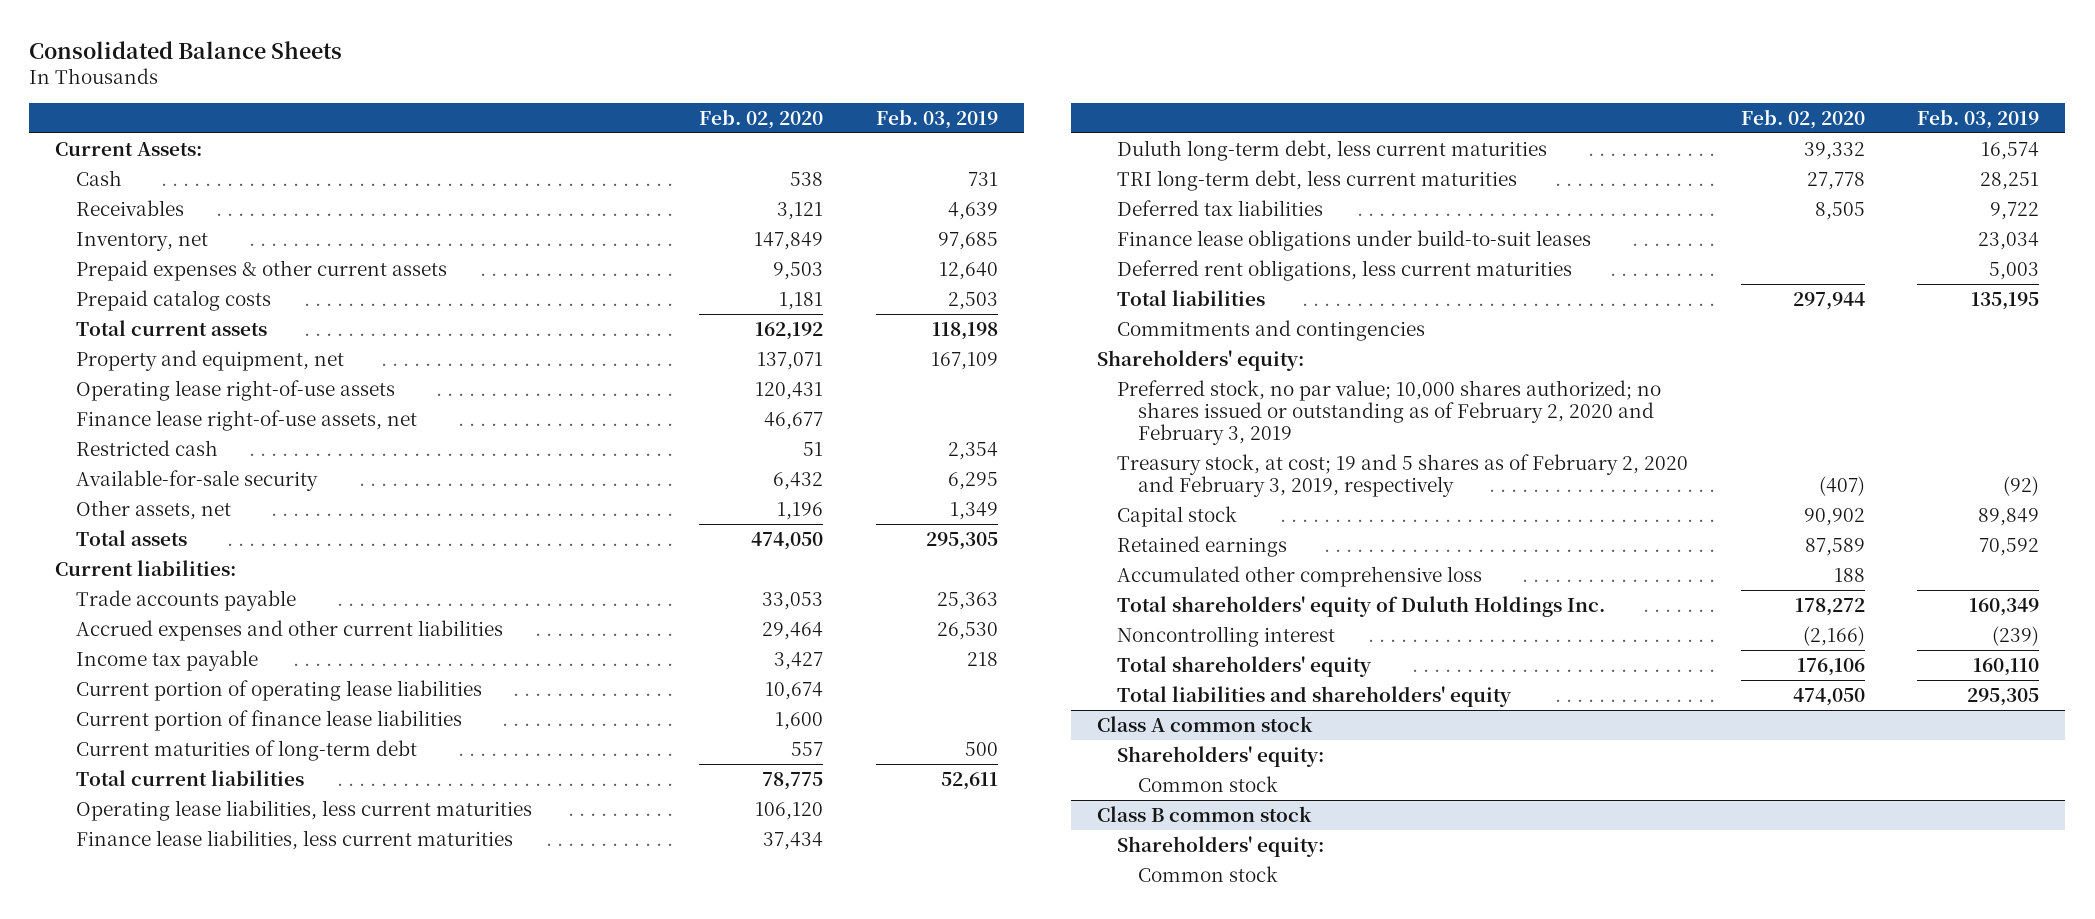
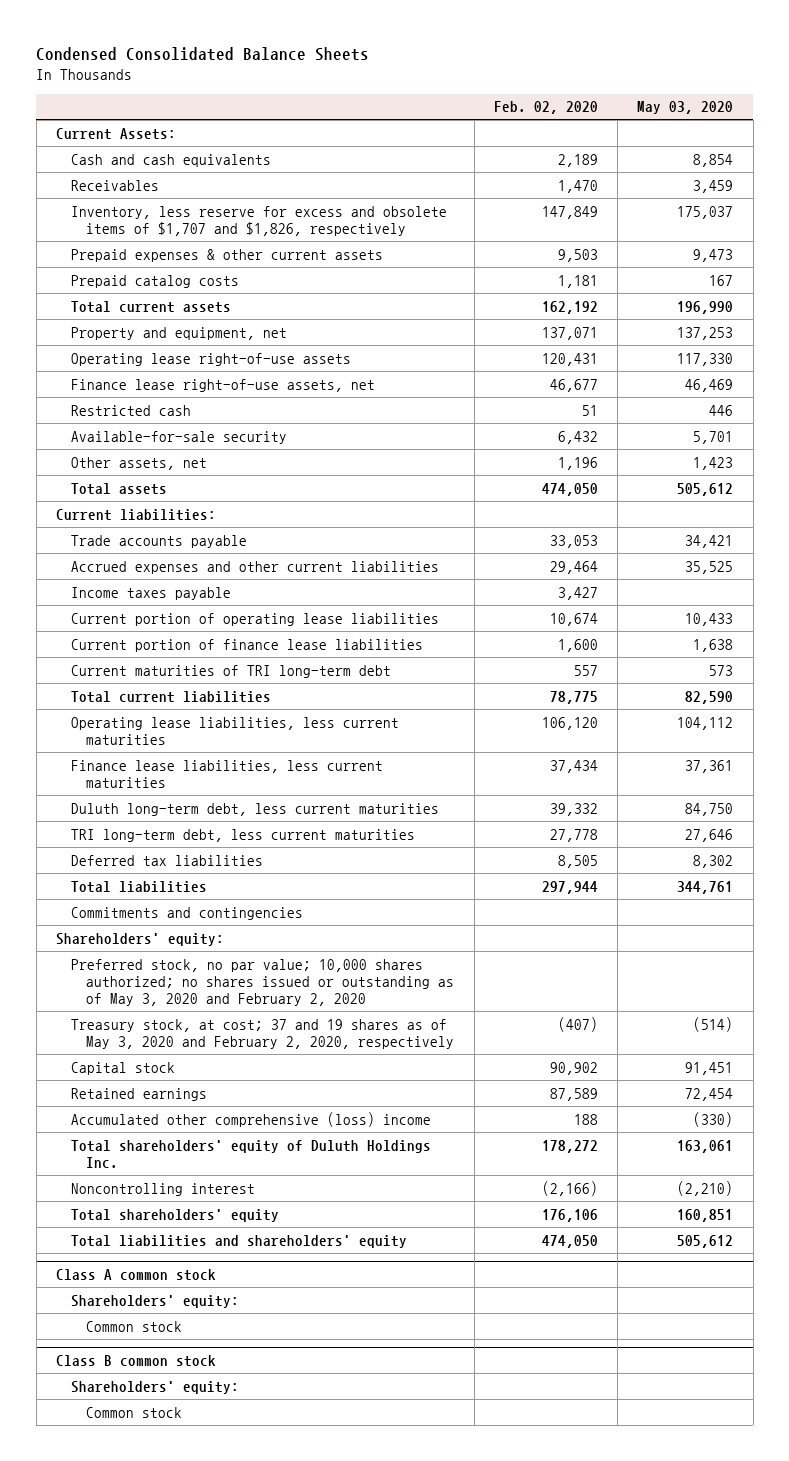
[29,40,343,59] Consolidated Balance Sheets -> [36,47,370,62] Condensed Consolidated Balance Sheets
[875,108,998,129] Feb. 03, 2019 -> none
none -> [637,101,734,115] May 03, 2020
[75,169,122,186] Cash -> [71,153,272,167] Cash and cash equivalents
[790,171,824,186] 538 -> [557,153,598,167] 2,189
[777,201,824,220] 3,121 -> [557,179,598,193] 1,470
[75,231,208,251] Inventory, net -> [71,205,448,236] Inventory, less reserve for excess and obsolete items of $1,707 and $1,826, respectively
[75,649,258,671] Income tax payable -> [71,586,232,600] Income taxes payable
[75,739,417,761] Current maturities of long-term debt -> [71,664,392,678] Current maturities of TRI long-term debt
[1117,229,1592,251] Finance lease obligations under build-to-suit leases -> none
[1117,259,1573,281] Deferred rent obligations, less current maturities -> none
[1117,379,1662,446] Preferred stock, no par value; 10,000 shares authorized; no shares issued or outstanding as of February 2, 2020 and February 3, 2019 -> [71,958,455,1007] Preferred stock, no par value; 10,000 shares authorized; no shares issued or outstanding as of May 3, 2020 and February 2, 2020
[1117,453,1689,498] Treasury stock, at cost; 19 and 5 shares as of February 2, 2020 and February 3, 2019, respectively -> [71,1018,455,1049] Treasury stock, at cost; 37 and 19 shares as of May 3, 2020 and February 2, 2020, respectively
[1117,565,1483,587] Accumulated other comprehensive loss -> [71,1111,432,1127] Accumulated other comprehensive (loss) income

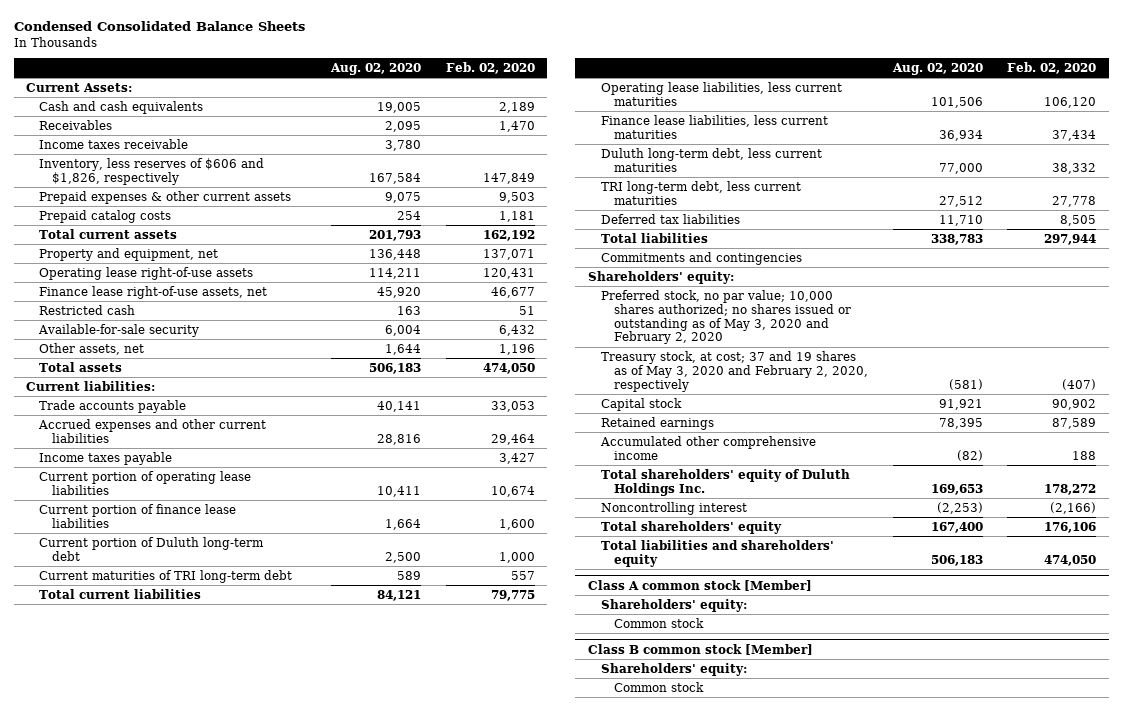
[637,101,734,115] May 03, 2020 -> none
none -> [329,62,421,75] Aug. 02, 2020
none -> [39,138,189,149] Income taxes receivable
[71,205,448,236] Inventory, less reserve for excess and obsolete items of $1,707 and $1,826, respectively -> [39,157,265,185] Inventory, less reserves of $606 and $1,826, respectively
none -> [39,536,265,561] Current portion of Duluth long-term debt
[549,690,598,704] 78,775 -> [490,589,535,601] 79,775
[549,802,598,816] 39,332 -> [1052,162,1097,174] 38,332
[71,1111,432,1127] Accumulated other comprehensive (loss) income -> [599,435,816,460] Accumulated other comprehensive income
[55,1269,216,1282] Class A common stock -> [587,579,812,591] Class A common stock [Member]
[55,1355,216,1368] Class B common stock -> [587,643,813,655] Class B common stock [Member]

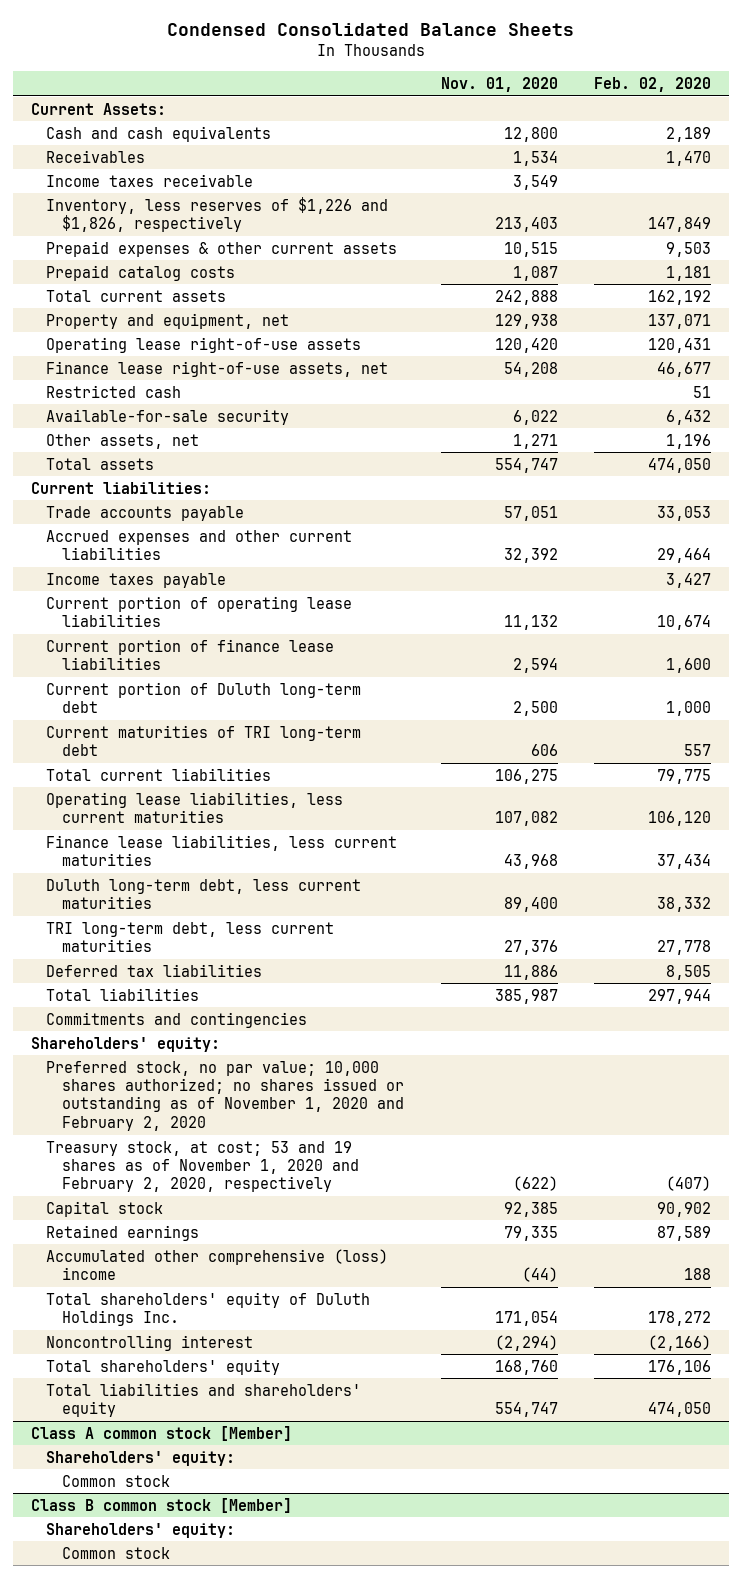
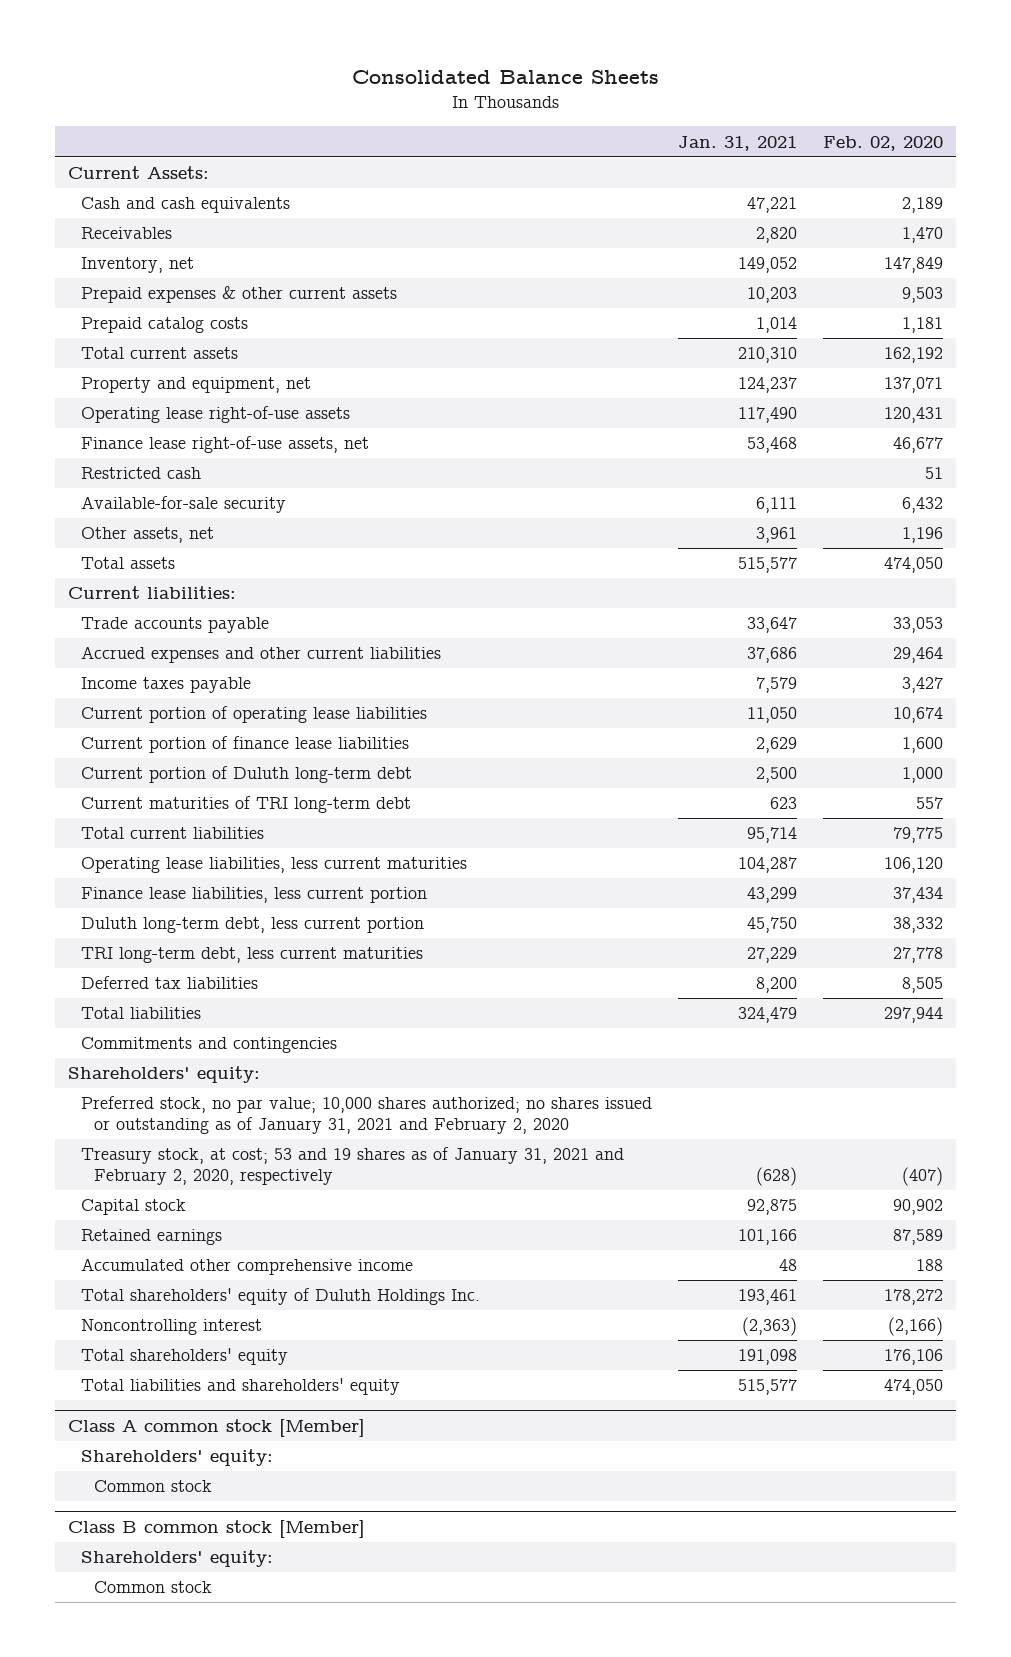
[166,22,574,36] Condensed Consolidated Balance Sheets -> [351,69,659,84] Consolidated Balance Sheets
[440,77,558,93] Nov. 01, 2020 -> none
none -> [678,135,798,151] Jan. 31, 2021
[46,173,254,187] Income taxes receivable -> none
[46,196,389,233] Inventory, less reserves of $1,226 and $1,826, respectively -> [81,257,195,274] Inventory, net
[46,834,398,867] Finance lease liabilities, less current maturities -> [81,887,428,904] Finance lease liabilities, less current portion
[46,878,362,910] Duluth long-term debt, less current maturities -> [81,917,425,934] Duluth long-term debt, less current portion
[46,1060,405,1131] Preferred stock, no par value; 10,000 shares authorized; no shares issued or outstanding as of November 1, 2020 and February 2, 2020 -> [81,1096,653,1135] Preferred stock, no par value; 10,000 shares authorized; no shares issued or outstanding as of January 31, 2021 and February 2, 2020
[46,1140,360,1193] Treasury stock, at cost; 53 and 19 shares as of November 1, 2020 and February 2, 2020, respectively -> [81,1147,625,1186] Treasury stock, at cost; 53 and 19 shares as of January 31, 2021 and February 2, 2020, respectively
[46,1248,389,1281] Accumulated other comprehensive (loss) income -> [81,1258,414,1276] Accumulated other comprehensive income

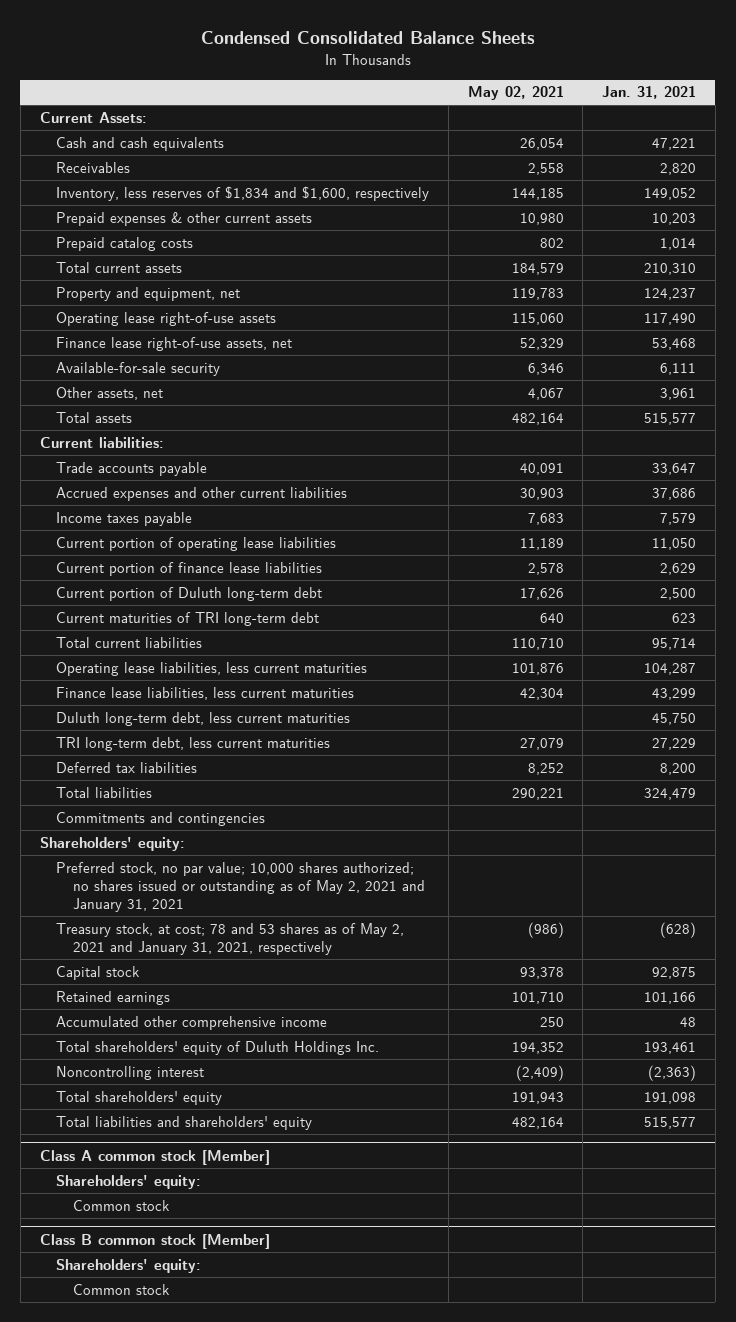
[351,69,659,84] Consolidated Balance Sheets -> [200,30,535,44] Condensed Consolidated Balance Sheets
[823,135,944,151] Feb. 02, 2020 -> none
none -> [467,86,564,101] May 02, 2021
[81,257,195,274] Inventory, net -> [56,185,430,201] Inventory, less reserves of $1,834 and $1,600, respectively
[81,467,202,480] Restricted cash -> none
[81,887,428,904] Finance lease liabilities, less current portion -> [56,686,355,700] Finance lease liabilities, less current maturities
[81,917,425,934] Duluth long-term debt, less current portion -> [56,711,351,726] Duluth long-term debt, less current maturities
[81,1096,653,1135] Preferred stock, no par value; 10,000 shares authorized; no shares issued or outstanding as of January 31, 2021 and February 2, 2020 -> [56,861,425,912] Preferred stock, no par value; 10,000 shares authorized; no shares issued or outstanding as of May 2, 2021 and January 31, 2021
[81,1147,625,1186] Treasury stock, at cost; 53 and 19 shares as of January 31, 2021 and February 2, 2020, respectively -> [56,922,405,955] Treasury stock, at cost; 78 and 53 shares as of May 2, 2021 and January 31, 2021, respectively

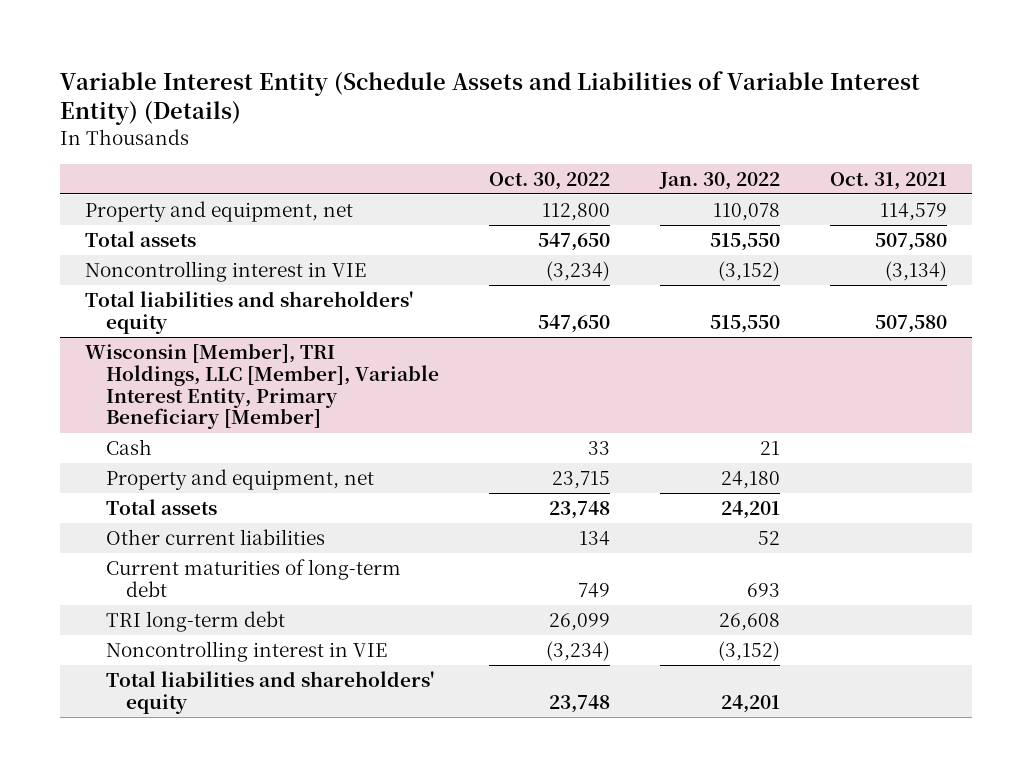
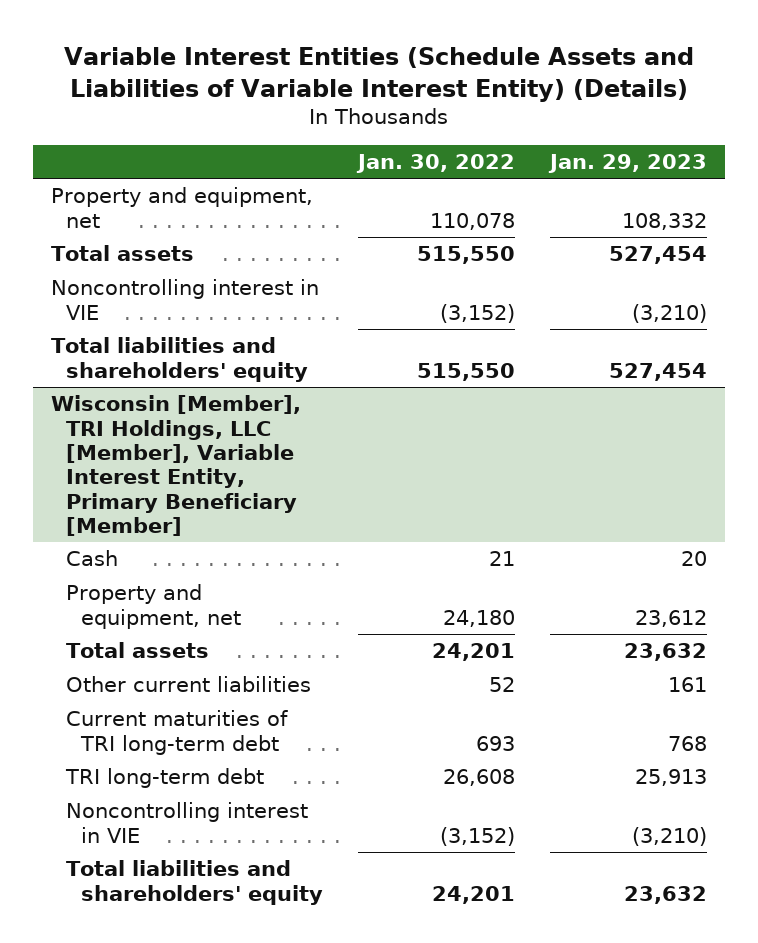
[60,70,921,126] Variable Interest Entity (Schedule Assets and Liabilities of Variable Interest Entity) (Details) -> [64,46,695,102] Variable Interest Entities (Schedule Assets and Liabilities of Variable Interest Entity) (Details)
[488,171,610,190] Oct. 30, 2022 -> none
[829,171,947,190] Oct. 31, 2021 -> none
none -> [548,153,708,173] Jan. 29, 2023
[105,558,401,597] Current maturities of long-term debt -> [65,710,288,755] Current maturities of TRI long-term debt

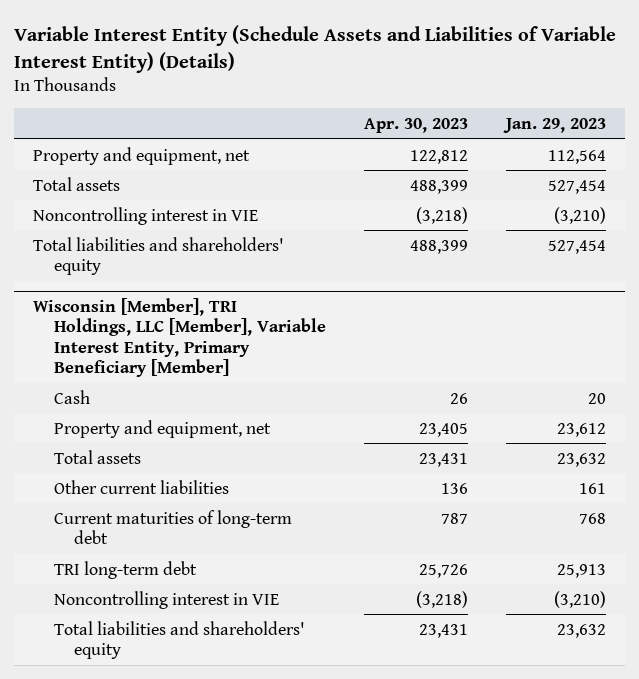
[64,46,695,102] Variable Interest Entities (Schedule Assets and Liabilities of Variable Interest Entity) (Details) -> [13,24,616,73] Variable Interest Entity (Schedule Assets and Liabilities of Variable Interest Entity) (Details)
[356,153,516,173] Jan. 30, 2022 -> none
none -> [363,117,468,133] Apr. 30, 2023
[622,212,708,230] 108,332 -> [548,149,607,164] 112,564
[65,710,288,755] Current maturities of TRI long-term debt -> [53,509,292,544] Current maturities of long-term debt

